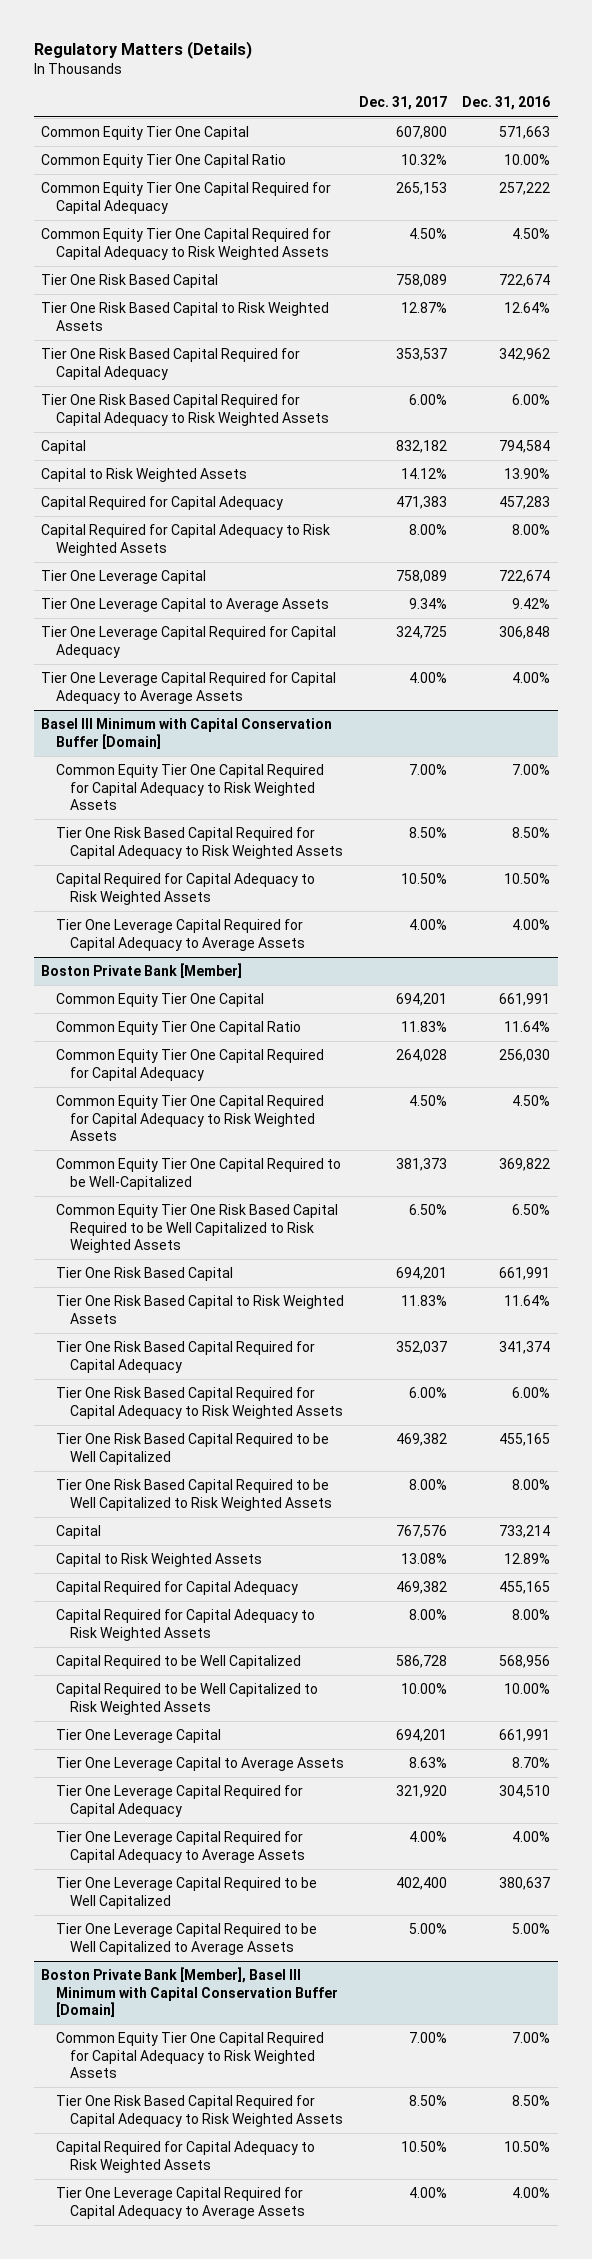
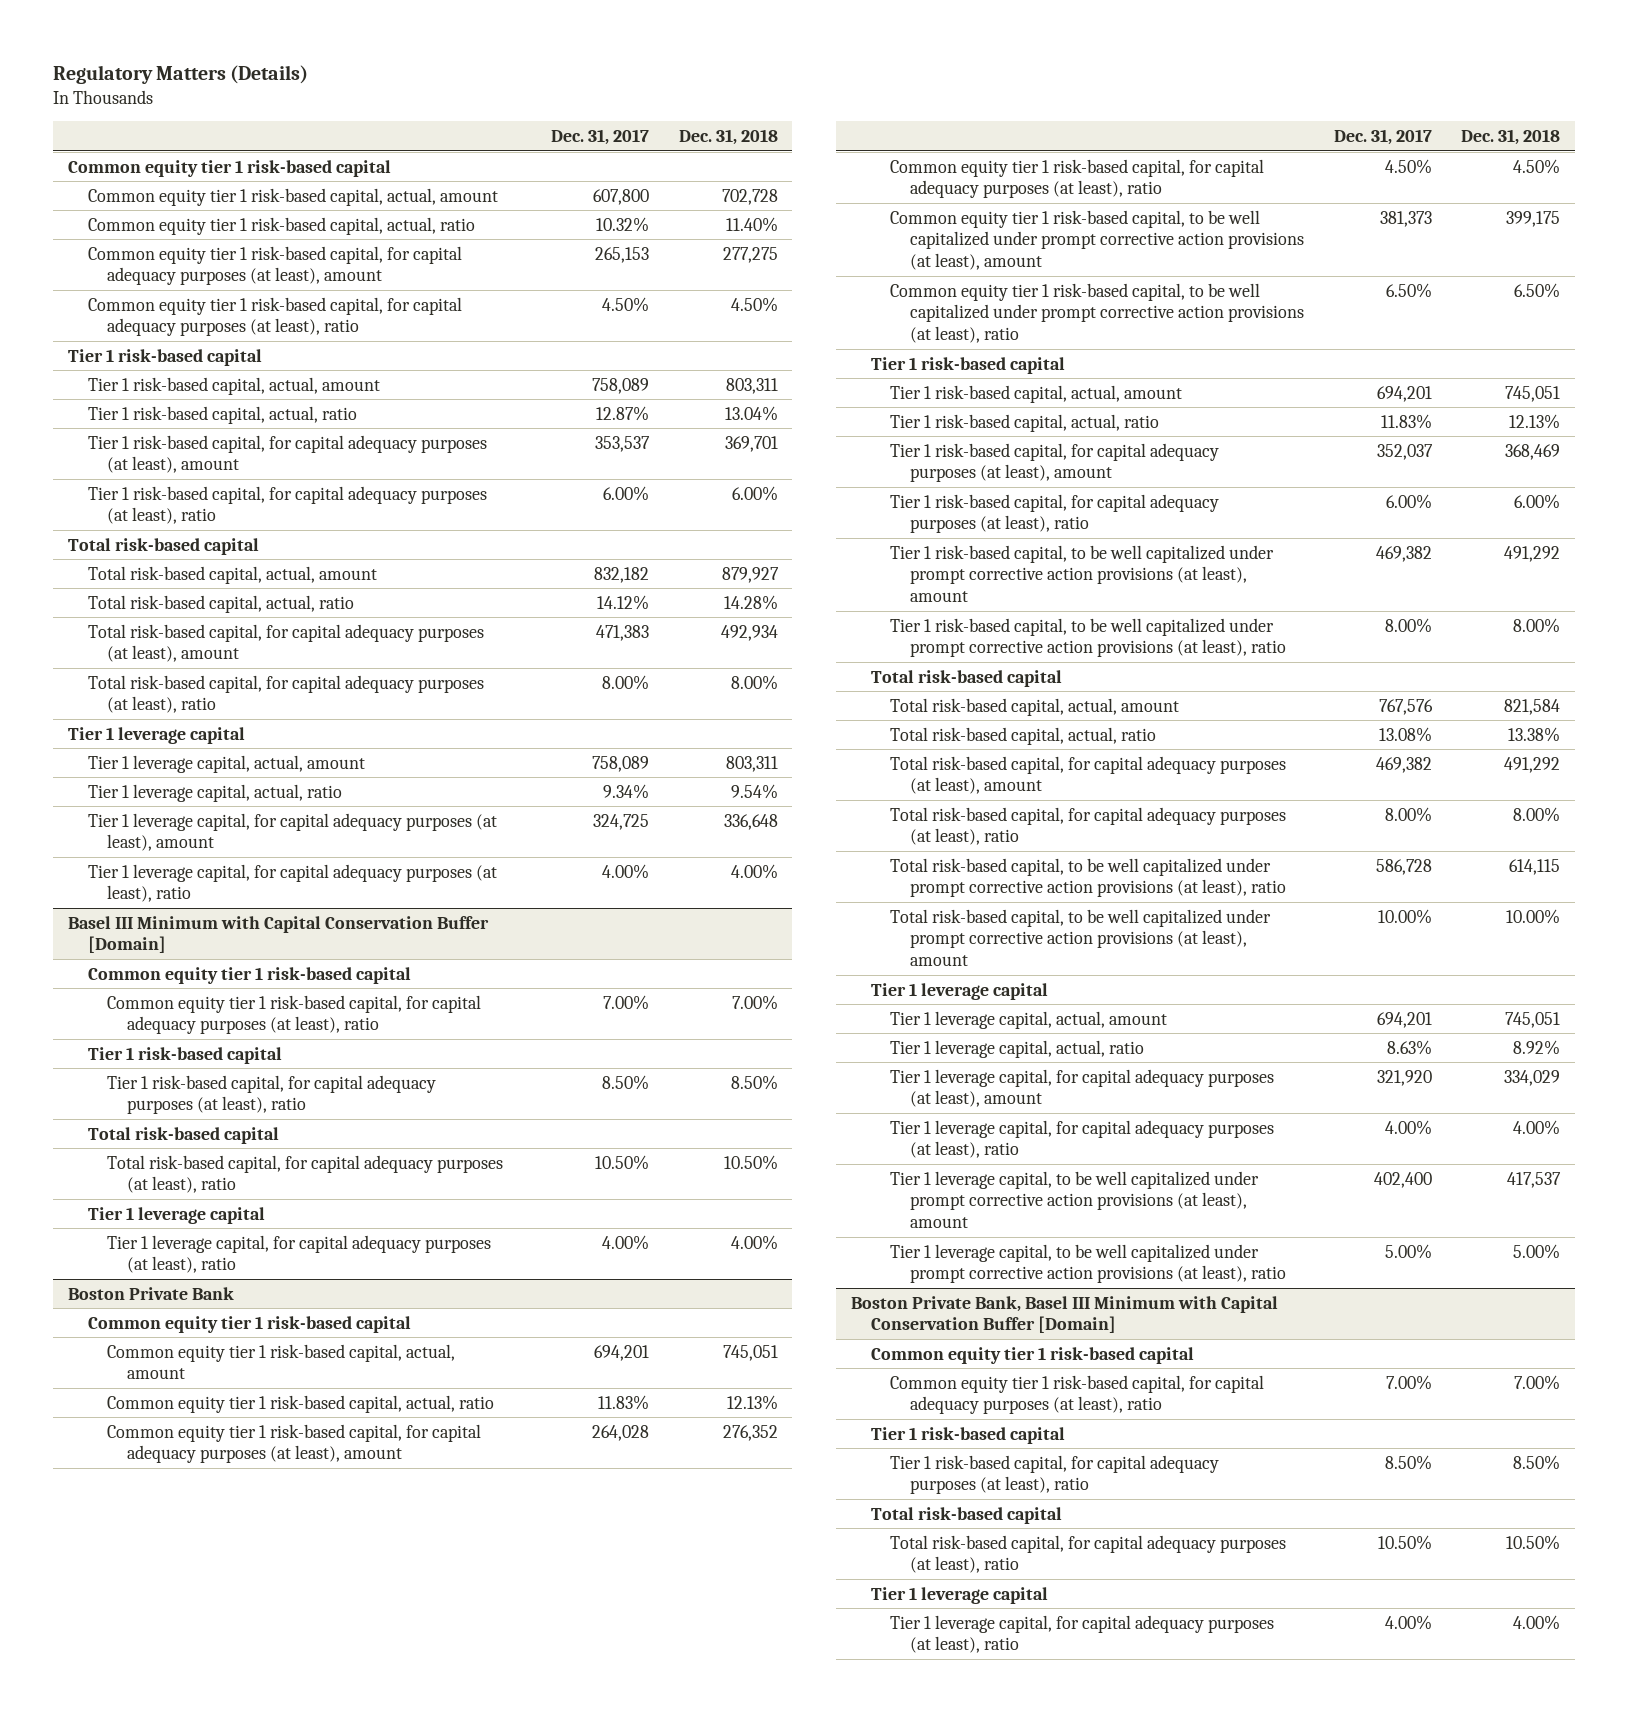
[462,96,551,111] Dec. 31, 2016 -> none
none -> [678,129,778,146] Dec. 31, 2018
none -> [68,159,392,177] Common equity tier 1 risk-based capital
[41,126,250,141] Common Equity Tier One Capital -> [87,187,498,206] Common equity tier 1 risk-based capital, actual, amount
[41,154,287,169] Common Equity Tier One Capital Ratio -> [87,216,475,235] Common equity tier 1 risk-based capital, actual, ratio
[41,182,332,214] Common Equity Tier One Capital Required for Capital Adequacy -> [87,245,462,286] Common equity tier 1 risk-based capital, for capital adequacy purposes (at least), amount
[41,228,332,260] Common Equity Tier One Capital Required for Capital Adequacy to Risk Weighted Assets -> [87,296,462,337] Common equity tier 1 risk-based capital, for capital adequacy purposes (at least), ratio
none -> [68,348,263,366] Tier 1 risk-based capital
[41,274,219,289] Tier One Risk Based Capital -> [87,376,380,395] Tier 1 risk-based capital, actual, amount
[41,302,330,331] Tier One Risk Based Capital to Risk Weighted Assets -> [87,405,357,424] Tier 1 risk-based capital, actual, ratio
[41,348,301,380] Tier One Risk Based Capital Required for Capital Adequacy -> [87,434,487,474] Tier 1 risk-based capital, for capital adequacy purposes (at least), amount
[41,394,329,426] Tier One Risk Based Capital Required for Capital Adequacy to Risk Weighted Assets -> [87,485,487,525] Tier 1 risk-based capital, for capital adequacy purposes (at least), ratio
none -> [68,537,260,555] Total risk-based capital
[41,440,87,455] Capital -> [87,565,377,584] Total risk-based capital, actual, amount
[41,468,248,483] Capital to Risk Weighted Assets -> [87,594,354,613] Total risk-based capital, actual, ratio
[41,496,284,511] Capital Required for Capital Adequacy -> [87,623,484,663] Total risk-based capital, for capital adequacy purposes (at least), amount
[41,524,331,556] Capital Required for Capital Adequacy to Risk Weighted Assets -> [87,674,484,714] Total risk-based capital, for capital adequacy purposes (at least), ratio
none -> [68,726,246,744] Tier 1 leverage capital
[41,570,207,585] Tier One Leverage Capital -> [87,754,365,773] Tier 1 leverage capital, actual, amount
[41,598,330,613] Tier One Leverage Capital to Average Assets -> [87,783,342,802] Tier 1 leverage capital, actual, ratio
[41,626,337,658] Tier One Leverage Capital Required for Capital Adequacy -> [87,812,497,852] Tier 1 leverage capital, for capital adequacy purposes (at least), amount
[41,672,337,704] Tier One Leverage Capital Required for Capital Adequacy to Average Assets -> [87,863,497,903] Tier 1 leverage capital, for capital adequacy purposes (at least), ratio
none -> [87,966,411,984] Common equity tier 1 risk-based capital
[55,764,324,811] Common Equity Tier One Capital Required for Capital Adequacy to Risk Weighted Assets -> [107,994,482,1035] Common equity tier 1 risk-based capital, for capital adequacy purposes (at least), ratio
none -> [87,1046,282,1064] Tier 1 risk-based capital
[55,827,343,859] Tier One Risk Based Capital Required for Capital Adequacy to Risk Weighted Assets -> [107,1074,437,1115] Tier 1 risk-based capital, for capital adequacy purposes (at least), ratio
none -> [87,1126,279,1144] Total risk-based capital
[55,873,315,905] Capital Required for Capital Adequacy to Risk Weighted Assets -> [107,1154,504,1194] Total risk-based capital, for capital adequacy purposes (at least), ratio
none -> [87,1206,265,1224] Tier 1 leverage capital
[55,919,305,951] Tier One Leverage Capital Required for Capital Adequacy to Average Assets -> [107,1234,492,1274] Tier 1 leverage capital, for capital adequacy purposes (at least), ratio
[41,963,243,979] Boston Private Bank [Member] -> [68,1286,235,1300] Boston Private Bank
none -> [87,1315,411,1333] Common equity tier 1 risk-based capital
[55,993,264,1008] Common Equity Tier One Capital -> [107,1343,456,1380] Common equity tier 1 risk-based capital, actual, amount
[55,1021,301,1036] Common Equity Tier One Capital Ratio -> [107,1394,495,1413] Common equity tier 1 risk-based capital, actual, ratio
[55,1049,324,1081] Common Equity Tier One Capital Required for Capital Adequacy -> [107,1423,482,1464] Common equity tier 1 risk-based capital, for capital adequacy purposes (at least), amount
[55,1095,324,1142] Common Equity Tier One Capital Required for Capital Adequacy to Risk Weighted Assets -> [890,158,1265,199] Common equity tier 1 risk-based capital, for capital adequacy purposes (at least), ratio
[55,1158,341,1190] Common Equity Tier One Capital Required to be Well-Capitalized -> [890,209,1304,270] Common equity tier 1 risk-based capital, to be well capitalized under prompt corrective action provisions (at least), amount
[55,1204,338,1254] Common Equity Tier One Risk Based Capital Required to be Well Capitalized to Risk Weighted Assets -> [890,282,1304,343] Common equity tier 1 risk-based capital, to be well capitalized under prompt corrective action provisions (at least), ratio
none -> [870,356,1065,374] Tier 1 risk-based capital
[55,1267,233,1282] Tier One Risk Based Capital -> [890,384,1183,403] Tier 1 risk-based capital, actual, amount
[55,1295,344,1324] Tier One Risk Based Capital to Risk Weighted Assets -> [890,413,1160,432] Tier 1 risk-based capital, actual, ratio
[55,1341,315,1373] Tier One Risk Based Capital Required for Capital Adequacy -> [890,442,1220,483] Tier 1 risk-based capital, for capital adequacy purposes (at least), amount
[55,1387,343,1419] Tier One Risk Based Capital Required for Capital Adequacy to Risk Weighted Assets -> [890,493,1220,534] Tier 1 risk-based capital, for capital adequacy purposes (at least), ratio
[55,1433,329,1465] Tier One Risk Based Capital Required to be Well Capitalized -> [890,544,1275,602] Tier 1 risk-based capital, to be well capitalized under prompt corrective action provisions (at least), amount
[55,1479,332,1511] Tier One Risk Based Capital Required to be Well Capitalized to Risk Weighted Assets -> [890,617,1286,658] Tier 1 risk-based capital, to be well capitalized under prompt corrective action provisions (at least), ratio
none -> [870,669,1062,687] Total risk-based capital
[55,1525,101,1540] Capital -> [890,697,1180,716] Total risk-based capital, actual, amount
[55,1553,262,1568] Capital to Risk Weighted Assets -> [890,726,1157,745] Total risk-based capital, actual, ratio
[55,1581,298,1596] Capital Required for Capital Adequacy -> [890,755,1287,795] Total risk-based capital, for capital adequacy purposes (at least), amount
[55,1609,315,1641] Capital Required for Capital Adequacy to Risk Weighted Assets -> [890,806,1287,846] Total risk-based capital, for capital adequacy purposes (at least), ratio
[55,1655,301,1670] Capital Required to be Well Capitalized -> [890,857,1286,898] Total risk-based capital, to be well capitalized under prompt corrective action provisions (at least), ratio
[55,1683,318,1715] Capital Required to be Well Capitalized to Risk Weighted Assets -> [890,908,1272,966] Total risk-based capital, to be well capitalized under prompt corrective action provisions (at least), amount
none -> [870,982,1048,1000] Tier 1 leverage capital
[55,1729,221,1744] Tier One Leverage Capital -> [890,1010,1168,1029] Tier 1 leverage capital, actual, amount
[55,1757,344,1772] Tier One Leverage Capital to Average Assets -> [890,1039,1145,1058] Tier 1 leverage capital, actual, ratio
[55,1785,303,1817] Tier One Leverage Capital Required for Capital Adequacy -> [890,1068,1275,1108] Tier 1 leverage capital, for capital adequacy purposes (at least), amount
[55,1831,305,1863] Tier One Leverage Capital Required for Capital Adequacy to Average Assets -> [890,1119,1275,1159] Tier 1 leverage capital, for capital adequacy purposes (at least), ratio
[55,1877,317,1909] Tier One Leverage Capital Required to be Well Capitalized -> [890,1170,1260,1228] Tier 1 leverage capital, to be well capitalized under prompt corrective action provisions (at least), amount
[55,1923,317,1955] Tier One Leverage Capital Required to be Well Capitalized to Average Assets -> [890,1243,1286,1284] Tier 1 leverage capital, to be well capitalized under prompt corrective action provisions (at least), ratio
[41,1967,338,2018] Boston Private Bank [Member], Basel III Minimum with Capital Conservation Buffer [Domain] -> [851,1295,1279,1334] Boston Private Bank, Basel III Minimum with Capital Conservation Buffer [Domain]
none -> [870,1346,1194,1364] Common equity tier 1 risk-based capital
[55,2032,324,2079] Common Equity Tier One Capital Required for Capital Adequacy to Risk Weighted Assets -> [890,1374,1265,1415] Common equity tier 1 risk-based capital, for capital adequacy purposes (at least), ratio
none -> [870,1426,1065,1444] Tier 1 risk-based capital
[55,2095,343,2127] Tier One Risk Based Capital Required for Capital Adequacy to Risk Weighted Assets -> [890,1454,1220,1495] Tier 1 risk-based capital, for capital adequacy purposes (at least), ratio
none -> [870,1506,1062,1524] Total risk-based capital
[55,2141,315,2173] Capital Required for Capital Adequacy to Risk Weighted Assets -> [890,1534,1287,1574] Total risk-based capital, for capital adequacy purposes (at least), ratio
none -> [870,1586,1048,1604] Tier 1 leverage capital
[55,2187,305,2219] Tier One Leverage Capital Required for Capital Adequacy to Average Assets -> [890,1614,1275,1654] Tier 1 leverage capital, for capital adequacy purposes (at least), ratio

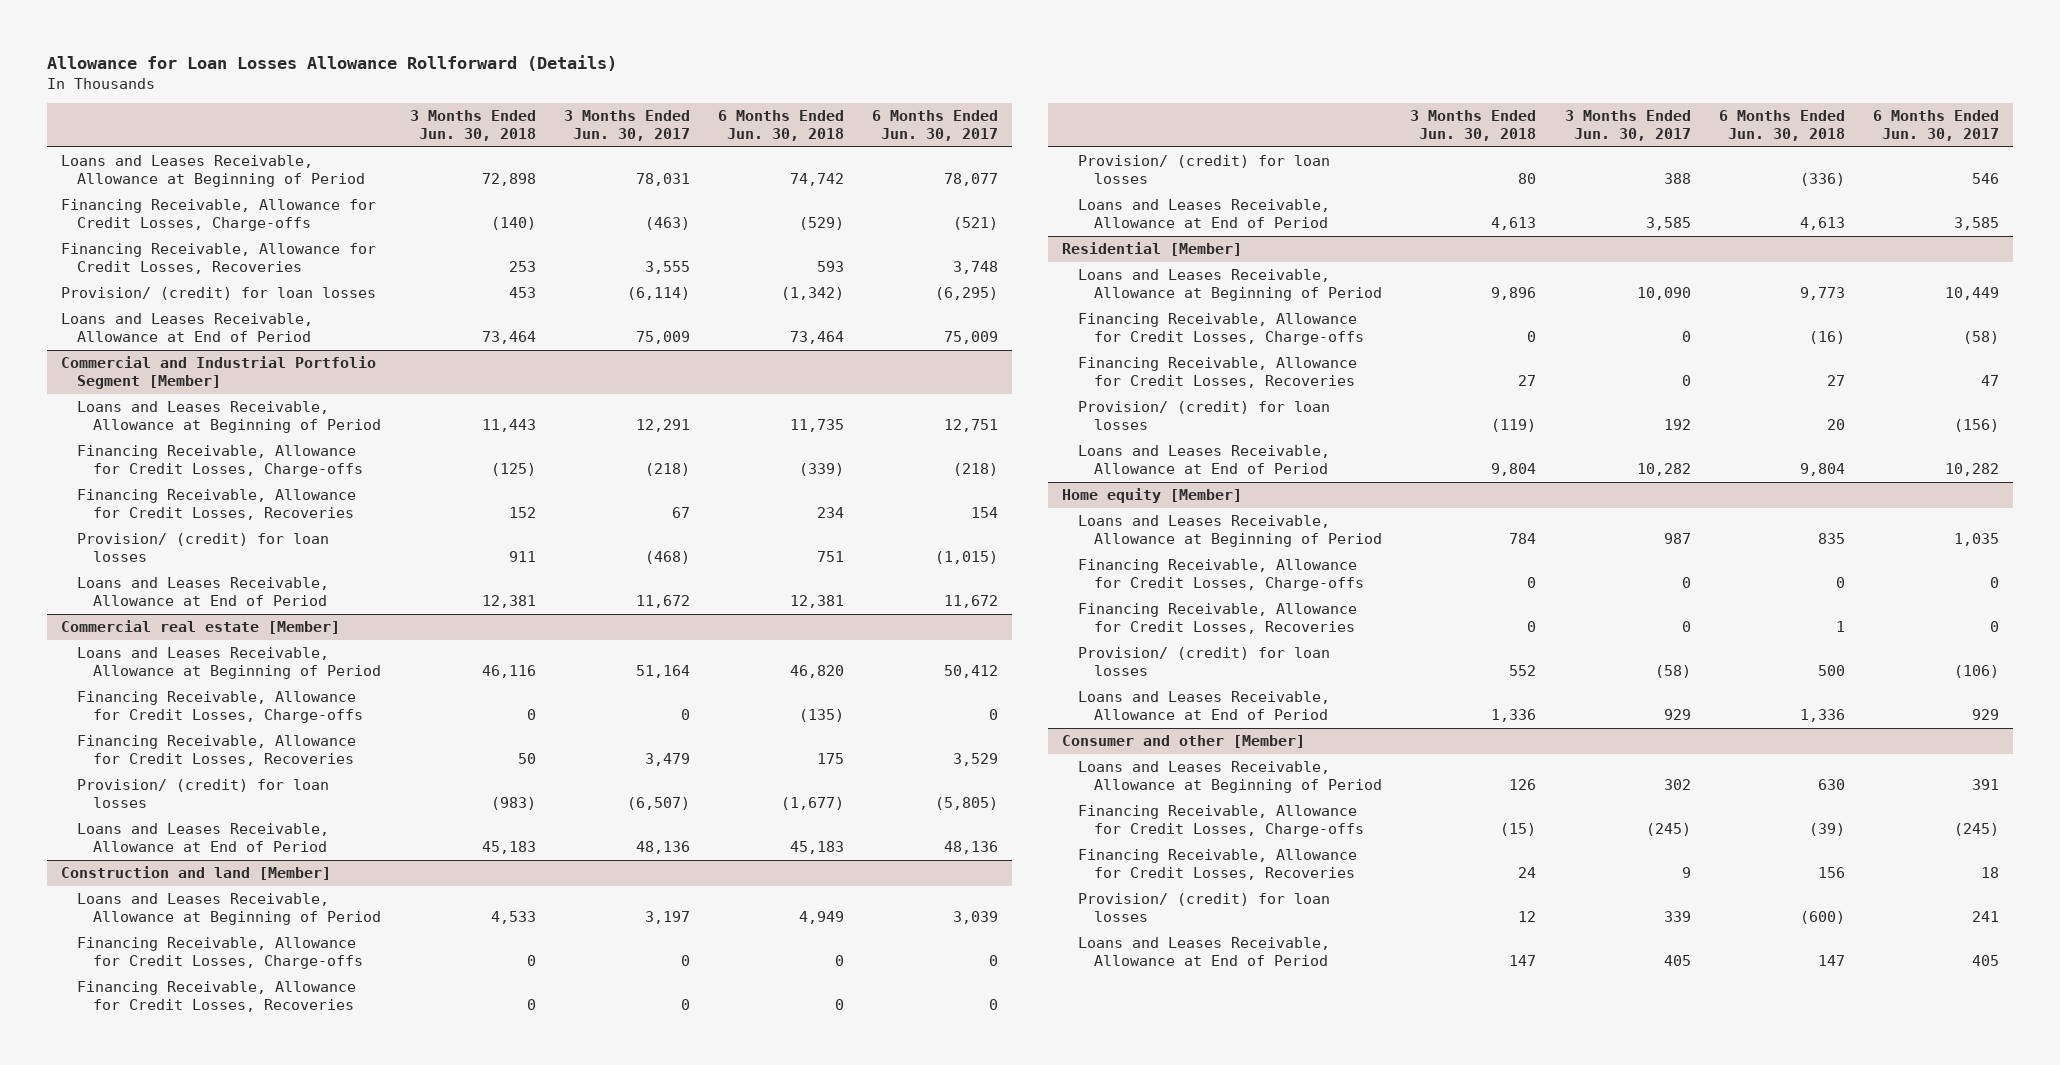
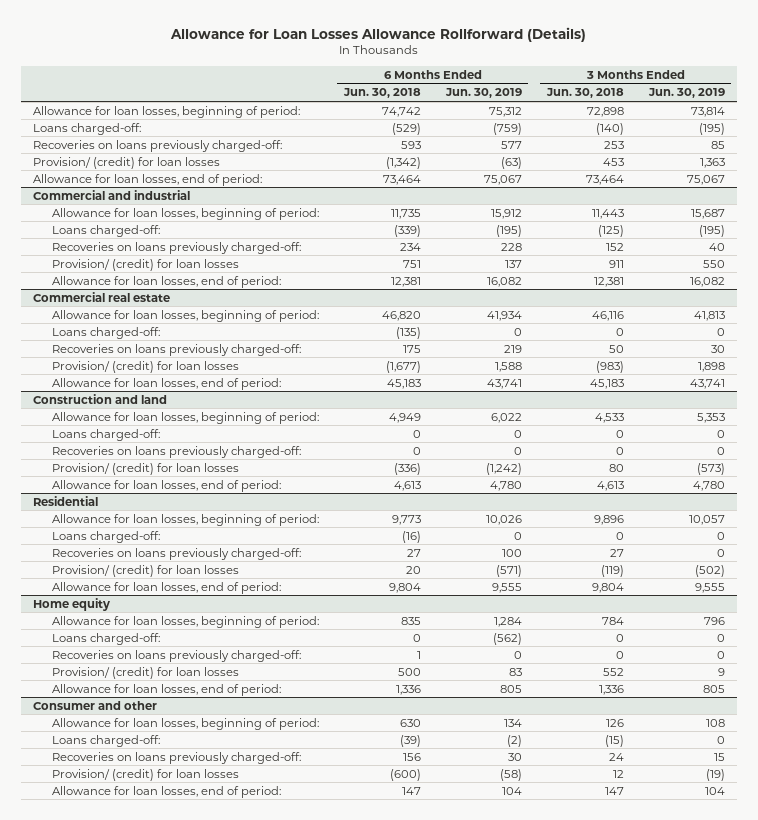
[563,110,690,141] 3 Months Ended Jun. 30, 2017 -> none
[872,110,999,141] 6 Months Ended Jun. 30, 2017 -> none
none -> [444,88,522,99] Jun. 30, 2019
none -> [647,88,725,99] Jun. 30, 2019
[61,155,366,187] Loans and Leases Receivable, Allowance at Beginning of Period -> [33,105,301,118] Allowance for loan losses, beginning of period:
[61,199,377,231] Financing Receivable, Allowance for Credit Losses, Charge-offs -> [33,122,142,135] Loans charged-off:
[61,243,377,274] Financing Receivable, Allowance for Credit Losses, Recoveries -> [33,139,283,152] Recoveries on loans previously charged-off:
[61,313,314,342] Loans and Leases Receivable, Allowance at End of Period -> [33,173,263,186] Allowance for loan losses, end of period:
[61,356,377,389] Commercial and Industrial Portfolio Segment [Member] -> [33,189,191,200] Commercial and industrial
[77,401,382,433] Loans and Leases Receivable, Allowance at Beginning of Period -> [51,207,319,220] Allowance for loan losses, beginning of period:
[77,445,364,477] Financing Receivable, Allowance for Credit Losses, Charge-offs -> [51,224,160,237] Loans charged-off:
[77,489,357,520] Financing Receivable, Allowance for Credit Losses, Recoveries -> [51,241,301,254] Recoveries on loans previously charged-off:
[77,577,330,606] Loans and Leases Receivable, Allowance at End of Period -> [51,275,281,288] Allowance for loan losses, end of period:
[61,620,341,635] Commercial real estate [Member] -> [33,291,171,302] Commercial real estate
[77,647,382,679] Loans and Leases Receivable, Allowance at Beginning of Period -> [51,309,319,322] Allowance for loan losses, beginning of period:
[77,691,364,723] Financing Receivable, Allowance for Credit Losses, Charge-offs -> [51,326,160,339] Loans charged-off:
[77,735,357,766] Financing Receivable, Allowance for Credit Losses, Recoveries -> [51,343,301,356] Recoveries on loans previously charged-off:
[77,823,330,852] Loans and Leases Receivable, Allowance at End of Period -> [51,377,281,390] Allowance for loan losses, end of period:
[61,866,332,881] Construction and land [Member] -> [33,393,168,404] Construction and land
[77,893,382,925] Loans and Leases Receivable, Allowance at Beginning of Period -> [51,411,319,424] Allowance for loan losses, beginning of period:
[77,937,364,969] Financing Receivable, Allowance for Credit Losses, Charge-offs -> [51,428,160,441] Loans charged-off:
[77,981,357,1012] Financing Receivable, Allowance for Credit Losses, Recoveries -> [51,445,301,458] Recoveries on loans previously charged-off:
[1078,199,1331,228] Loans and Leases Receivable, Allowance at End of Period -> [51,479,281,492] Allowance for loan losses, end of period:
[1062,242,1243,257] Residential [Member] -> [33,495,99,506] Residential
[1078,269,1383,301] Loans and Leases Receivable, Allowance at Beginning of Period -> [51,513,319,526] Allowance for loan losses, beginning of period:
[1078,313,1365,345] Financing Receivable, Allowance for Credit Losses, Charge-offs -> [51,530,160,543] Loans charged-off:
[1078,357,1358,388] Financing Receivable, Allowance for Credit Losses, Recoveries -> [51,547,301,560] Recoveries on loans previously charged-off:
[1078,445,1331,474] Loans and Leases Receivable, Allowance at End of Period -> [51,581,281,594] Allowance for loan losses, end of period:
[1062,488,1243,504] Home equity [Member] -> [33,597,111,611] Home equity
[1078,515,1383,547] Loans and Leases Receivable, Allowance at Beginning of Period -> [51,615,319,628] Allowance for loan losses, beginning of period:
[1078,559,1365,591] Financing Receivable, Allowance for Credit Losses, Charge-offs -> [51,632,160,645] Loans charged-off:
[1078,603,1358,634] Financing Receivable, Allowance for Credit Losses, Recoveries -> [51,649,301,662] Recoveries on loans previously charged-off:
[1078,691,1331,720] Loans and Leases Receivable, Allowance at End of Period -> [51,683,281,696] Allowance for loan losses, end of period:
[1062,735,1306,749] Consumer and other [Member] -> [33,700,158,710] Consumer and other
[1078,761,1383,793] Loans and Leases Receivable, Allowance at Beginning of Period -> [51,717,319,730] Allowance for loan losses, beginning of period:
[1078,805,1365,837] Financing Receivable, Allowance for Credit Losses, Charge-offs -> [51,734,160,747] Loans charged-off:
[1078,849,1358,880] Financing Receivable, Allowance for Credit Losses, Recoveries -> [51,751,301,764] Recoveries on loans previously charged-off:
[1078,937,1331,966] Loans and Leases Receivable, Allowance at End of Period -> [51,785,281,798] Allowance for loan losses, end of period:

